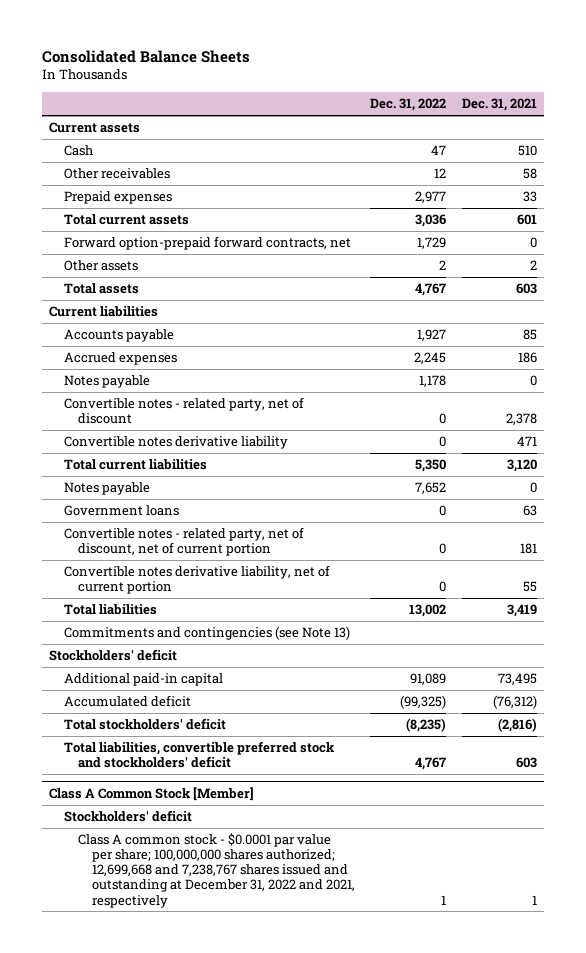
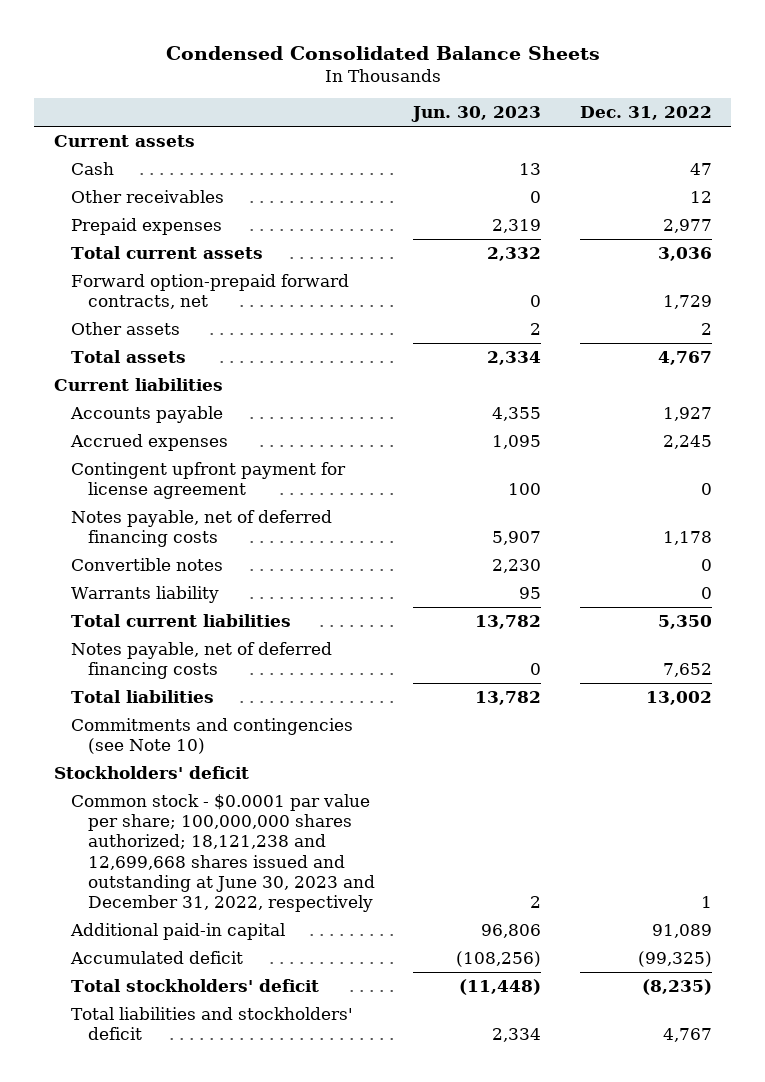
[41,49,250,63] Consolidated Balance Sheets -> [165,45,600,60] Condensed Consolidated Balance Sheets
[461,98,537,112] Dec. 31, 2021 -> none
none -> [411,106,542,123] Jun. 30, 2023
[63,397,304,425] Convertible notes - related party, net of discount -> none
none -> [70,462,346,500] Contingent upfront payment for license agreement
[63,375,150,389] Notes payable -> [70,510,332,548] Notes payable, net of deferred financing costs
[63,436,288,450] Convertible notes derivative liability -> [70,558,223,572] Convertible notes
none -> [70,586,219,604] Warrants liability
[63,505,179,517] Government loans -> none
[63,527,304,557] Convertible notes - related party, net of discount, net of current portion -> none
[63,565,330,595] Convertible notes derivative liability, net of current portion -> none
[63,482,150,496] Notes payable -> [70,642,332,680] Notes payable, net of deferred financing costs
[63,626,350,641] Commitments and contingencies (see Note 13) -> [70,718,353,755] Commitments and contingencies (see Note 10)
none -> [70,794,375,913] Common stock - $0.0001 par value per share; 100,000,000 shares authorized; 18,121,238 and 12,699,668 shares issued and outstanding at June 30, 2023 and December 31, 2022, respectively
[49,786,255,801] Class A Common Stock [Member] -> none
[63,810,192,823] Stockholders' deficit -> none
[77,833,356,908] Class A common stock - $0.0001 par value per share; 100,000,000 shares authorized; 12,699,668 and 7,238,767 shares issued and outstanding at December 31, 2022 and 2021, respectively -> none
[63,741,335,769] Total liabilities, convertible preferred stock and stockholders' deficit -> [70,1007,353,1041] Total liabilities and stockholders' deficit

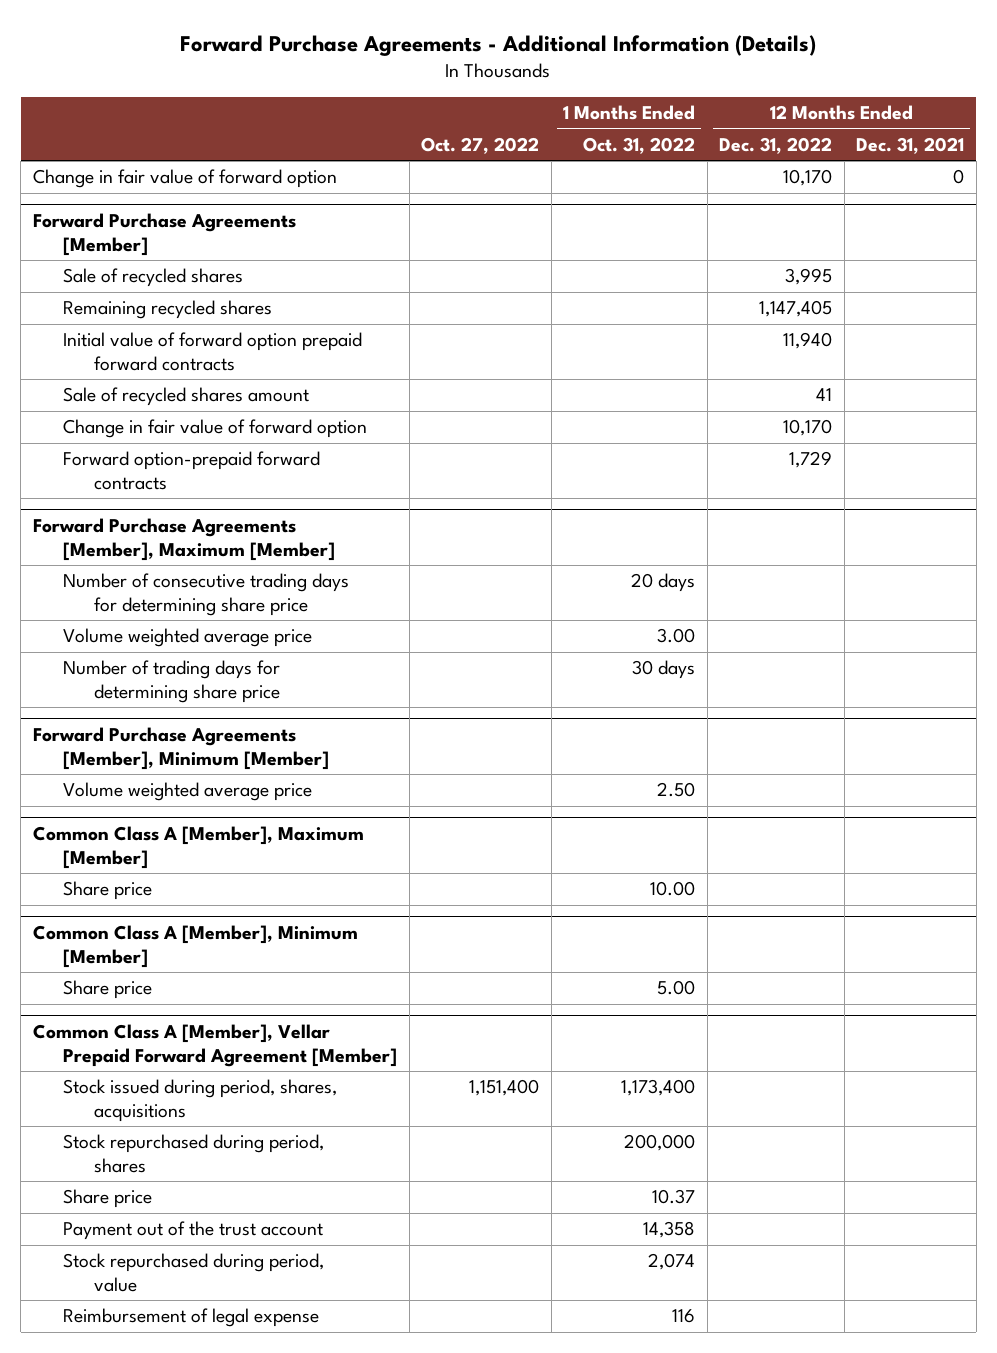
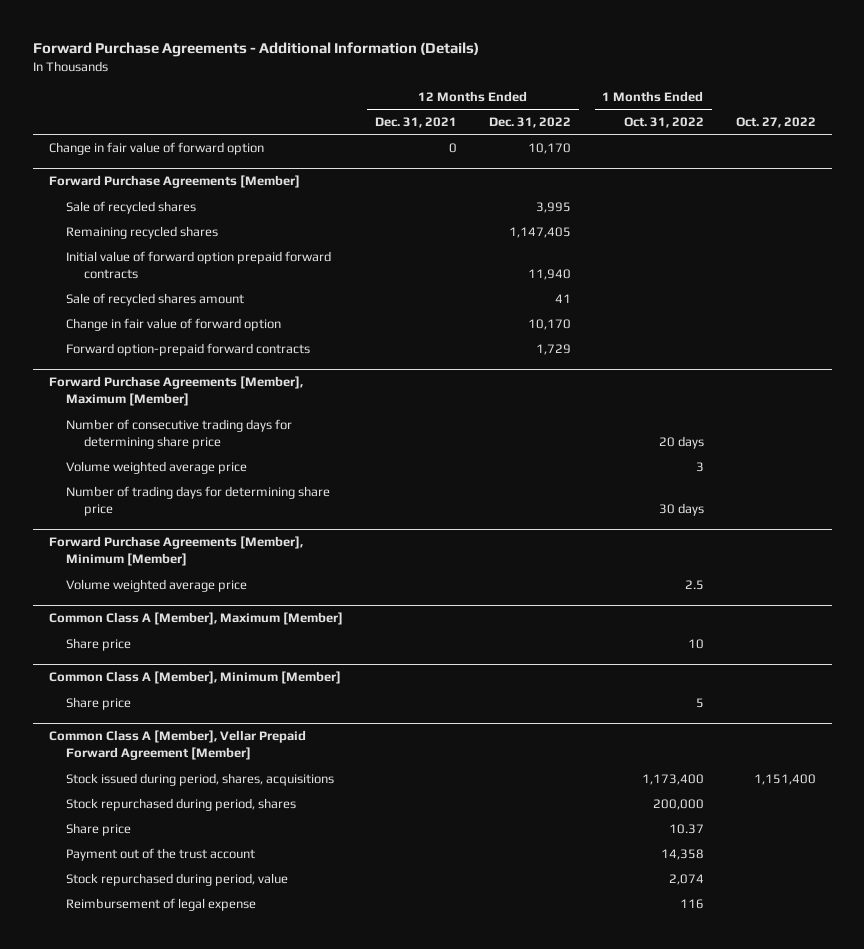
[657,628,696,644] 3.00 -> [695,461,704,472] 3
[657,782,696,798] 2.50 -> [684,579,704,590] 2.5
[650,881,696,897] 10.00 -> [687,638,704,649] 10
[657,980,696,996] 5.00 -> [695,697,704,708] 5

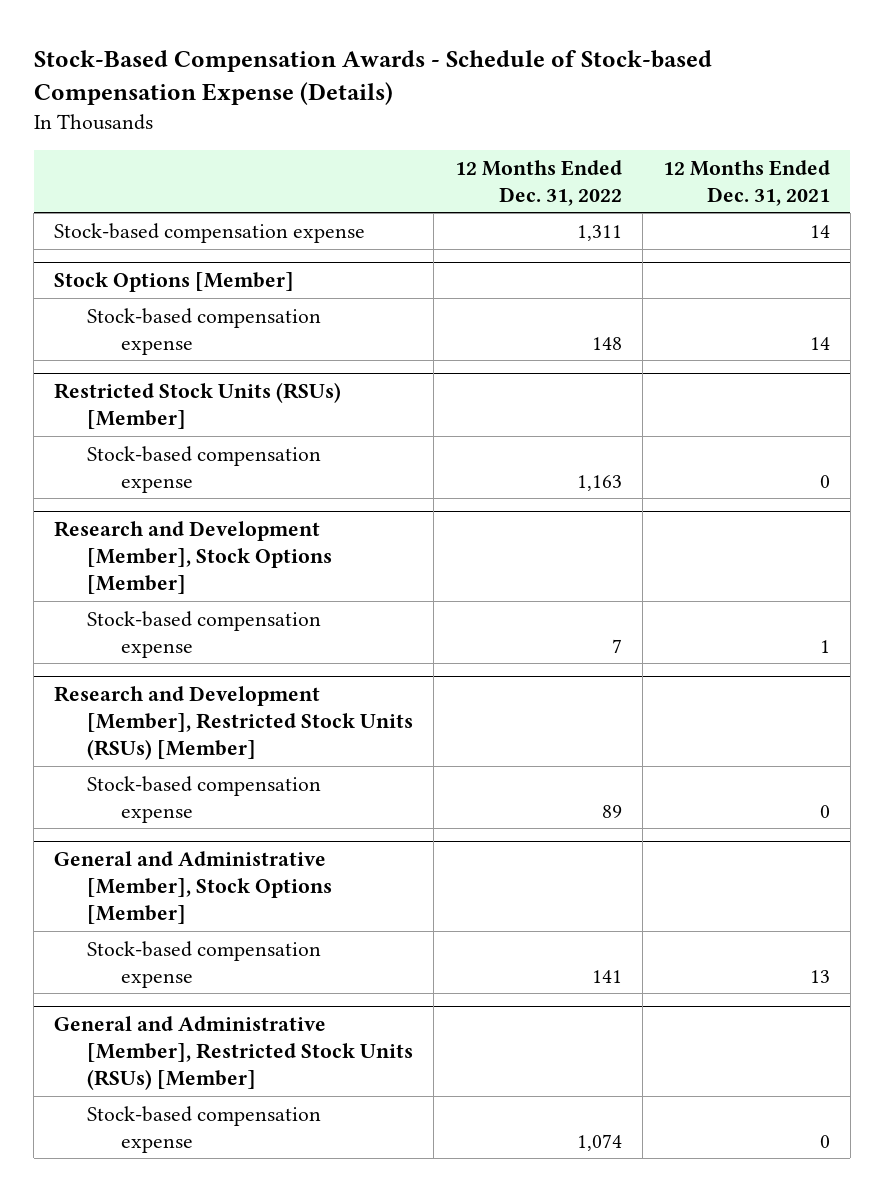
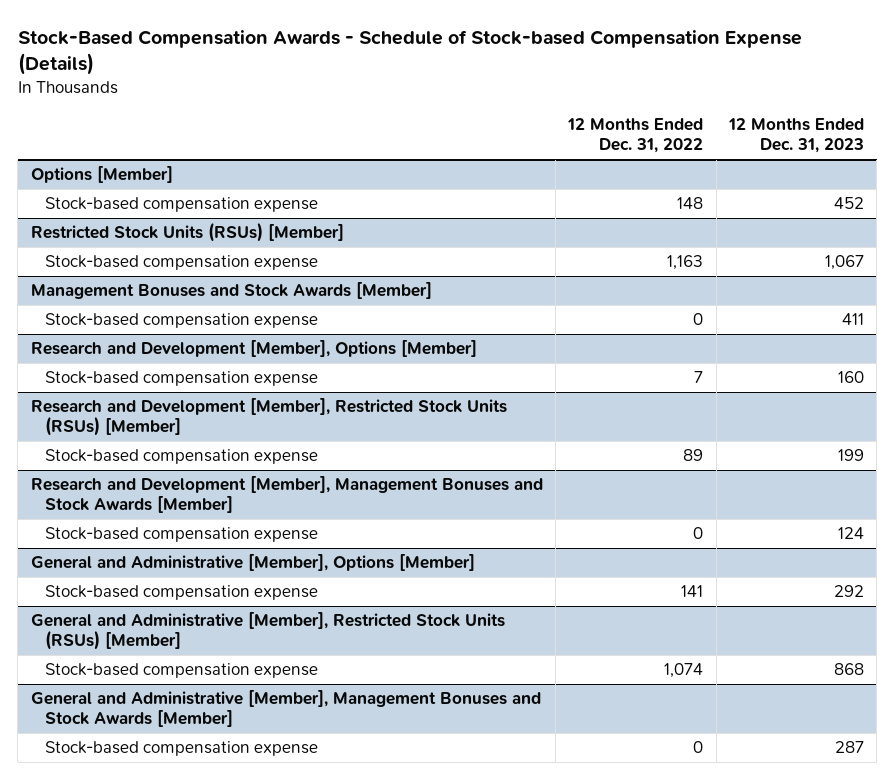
[662,159,830,206] 12 Months Ended Dec. 31, 2021 -> none
none -> [727,118,864,154] 12 Months Ended Dec. 31, 2023
[54,222,366,243] Stock-based compensation expense -> none
[54,272,295,293] Stock Options [Member] -> [30,166,173,184] Options [Member]
none -> [30,282,432,300] Management Bonuses and Stock Awards [Member]
none -> [45,313,319,329] Stock-based compensation expense
[54,521,333,594] Research and Development [Member], Stock Options [Member] -> [30,340,477,358] Research and Development [Member], Options [Member]
none -> [30,476,543,514] Research and Development [Member], Management Bonuses and Stock Awards [Member]
none -> [45,527,319,543] Stock-based compensation expense
[54,851,333,924] General and Administrative [Member], Stock Options [Member] -> [30,554,475,572] General and Administrative [Member], Options [Member]
none -> [30,690,541,728] General and Administrative [Member], Management Bonuses and Stock Awards [Member]
none -> [45,741,319,757] Stock-based compensation expense

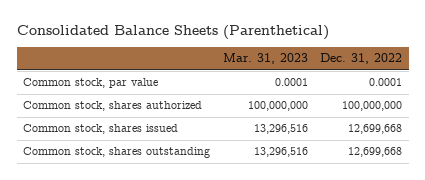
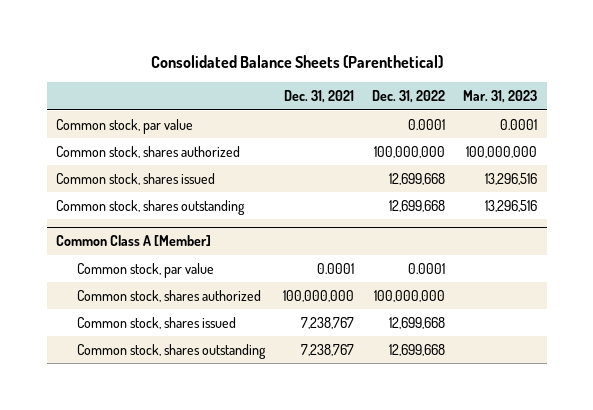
none -> [283,90,354,104] Dec. 31, 2021
none -> [55,235,211,247] Common Class A [Member]
none -> [76,262,214,278] Common stock, par value
none -> [76,289,261,302] Common stock, shares authorized
none -> [76,316,236,329] Common stock, shares issued
none -> [76,343,266,359] Common stock, shares outstanding

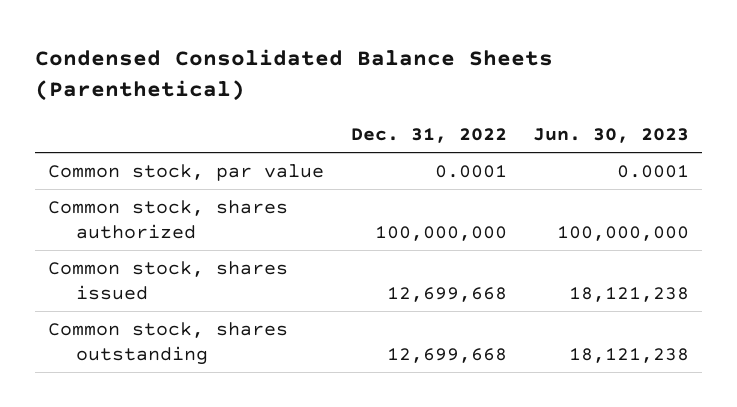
[150,55,443,69] Consolidated Balance Sheets (Parenthetical) -> [34,49,553,102] Condensed Consolidated Balance Sheets (Parenthetical)
[283,90,354,104] Dec. 31, 2021 -> none
[463,90,538,104] Mar. 31, 2023 -> none
none -> [533,127,690,143] Jun. 30, 2023
[55,235,211,247] Common Class A [Member] -> none
[76,262,214,278] Common stock, par value -> none
[76,289,261,302] Common stock, shares authorized -> none
[76,316,236,329] Common stock, shares issued -> none
[76,343,266,359] Common stock, shares outstanding -> none

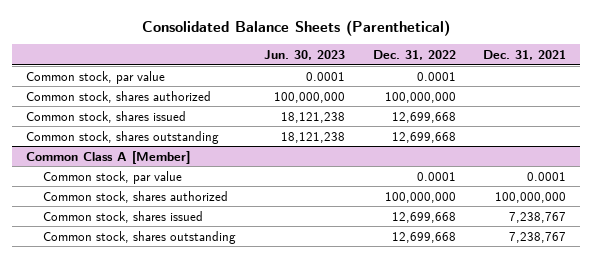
[34,49,553,102] Condensed Consolidated Balance Sheets (Parenthetical) -> [142,19,451,36] Consolidated Balance Sheets (Parenthetical)
none -> [483,50,567,61] Dec. 31, 2021
none -> [25,150,190,164] Common Class A [Member]
none -> [43,170,183,184] Common stock, par value
none -> [43,190,229,203] Common stock, shares authorized
none -> [43,210,204,223] Common stock, shares issued
none -> [43,230,237,244] Common stock, shares outstanding

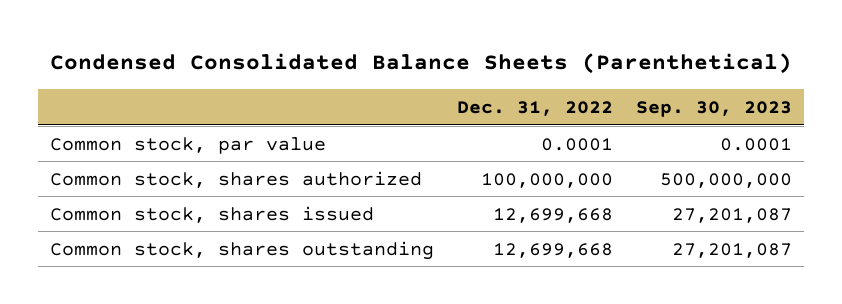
[142,19,451,36] Consolidated Balance Sheets (Parenthetical) -> [49,53,792,75] Condensed Consolidated Balance Sheets (Parenthetical)
[263,50,345,61] Jun. 30, 2023 -> none
[483,50,567,61] Dec. 31, 2021 -> none
none -> [636,100,793,117] Sep. 30, 2023
[25,150,190,164] Common Class A [Member] -> none
[43,170,183,184] Common stock, par value -> none
[43,190,229,203] Common stock, shares authorized -> none
[43,210,204,223] Common stock, shares issued -> none
[43,230,237,244] Common stock, shares outstanding -> none

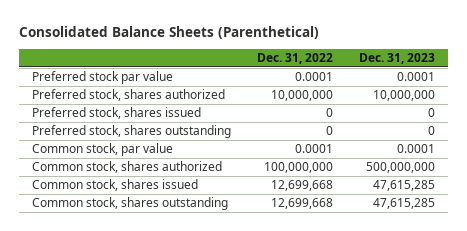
[49,53,792,75] Condensed Consolidated Balance Sheets (Parenthetical) -> [18,26,319,40] Consolidated Balance Sheets (Parenthetical)
[636,100,793,117] Sep. 30, 2023 -> none
none -> [359,53,436,65] Dec. 31, 2023
none -> [32,71,174,85] Preferred stock par value
none -> [32,89,226,102] Preferred stock, shares authorized
none -> [32,107,202,120] Preferred stock, shares issued
none -> [32,125,232,139] Preferred stock, shares outstanding

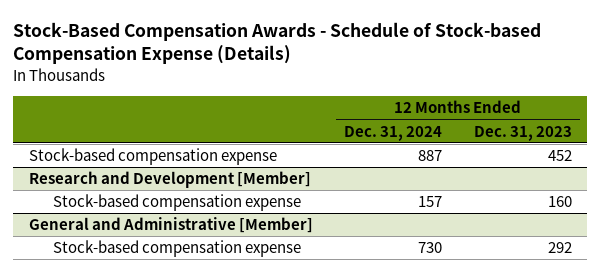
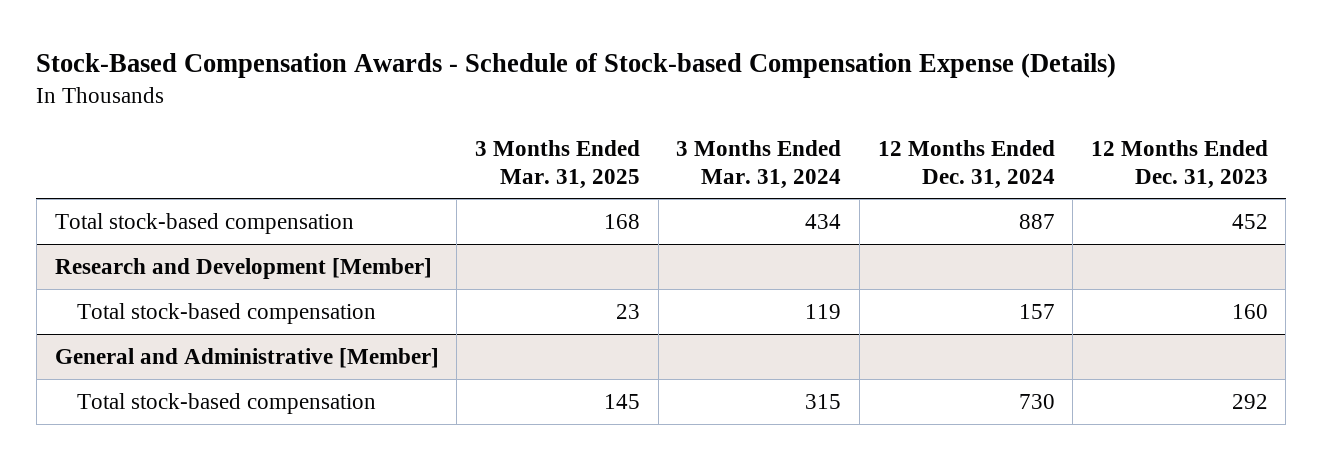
none -> [474,140,640,189] 3 Months Ended Mar. 31, 2025
none -> [676,140,842,189] 3 Months Ended Mar. 31, 2024
[28,148,277,166] Stock-based compensation expense -> [54,212,354,234] Total stock-based compensation
[52,194,301,212] Stock-based compensation expense -> [76,302,376,324] Total stock-based compensation
[52,240,301,258] Stock-based compensation expense -> [76,392,376,414] Total stock-based compensation

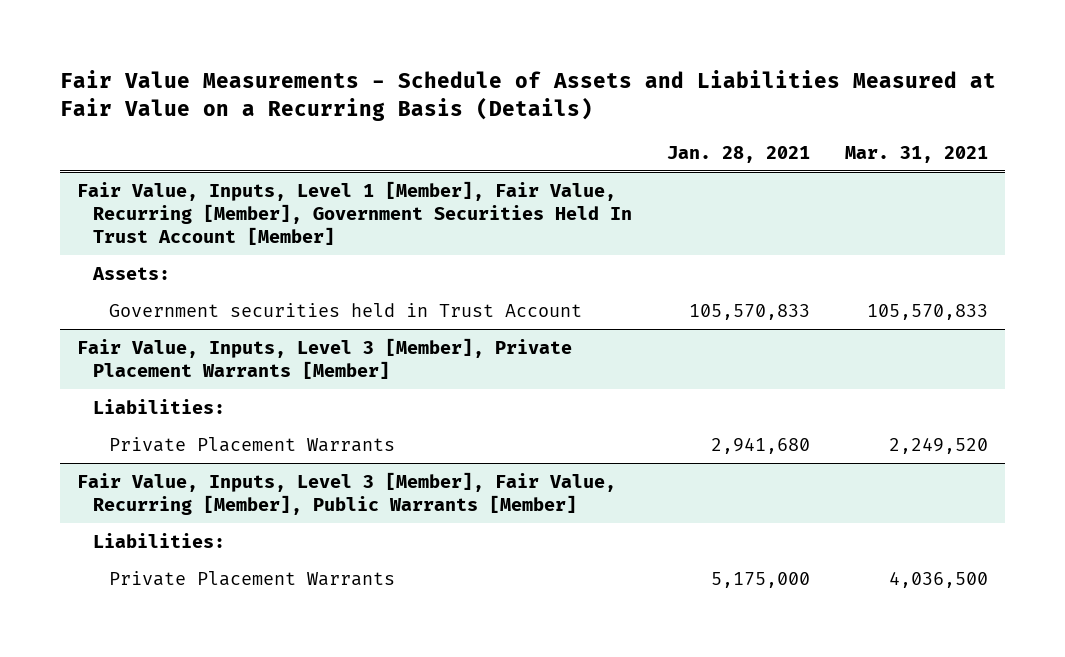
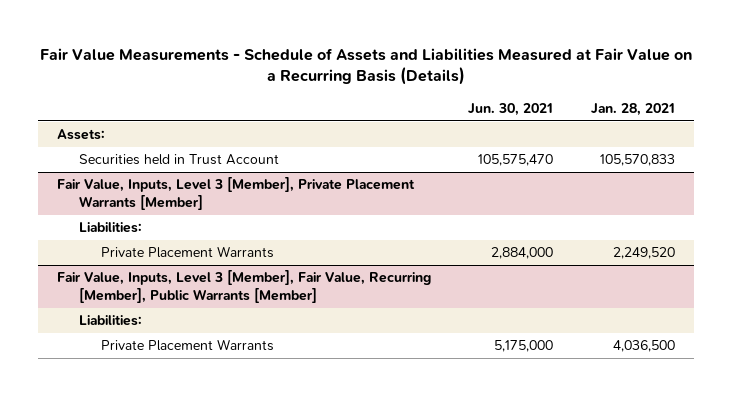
[844,145,988,163] Mar. 31, 2021 -> none
none -> [468,102,554,116] Jun. 30, 2021
[77,180,633,245] Fair Value, Inputs, Level 1 [Member], Fair Value, Recurring [Member], Government Securities Held In Trust Account [Member] -> none
[109,302,583,317] Government securities held in Trust Account -> [78,154,279,166] Securities held in Trust Account
[710,437,810,454] 2,941,680 -> [612,247,675,260] 2,249,520
[710,571,810,588] 5,175,000 -> [612,340,675,353] 4,036,500

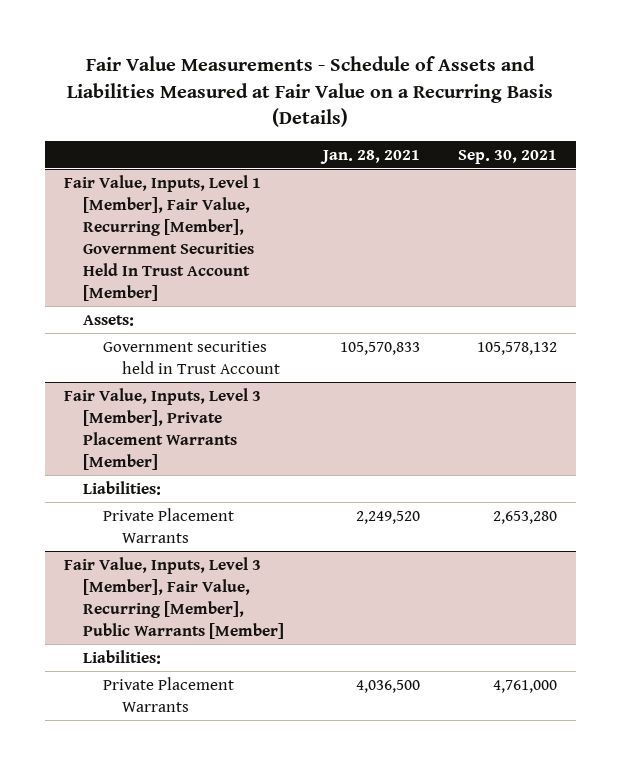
[468,102,554,116] Jun. 30, 2021 -> none
none -> [457,149,557,164] Sep. 30, 2021
none -> [64,174,262,301] Fair Value, Inputs, Level 1 [Member], Fair Value, Recurring [Member], Government Securities Held In Trust Account [Member]
[78,154,279,166] Securities held in Trust Account -> [102,340,280,374] Government securities held in Trust Account

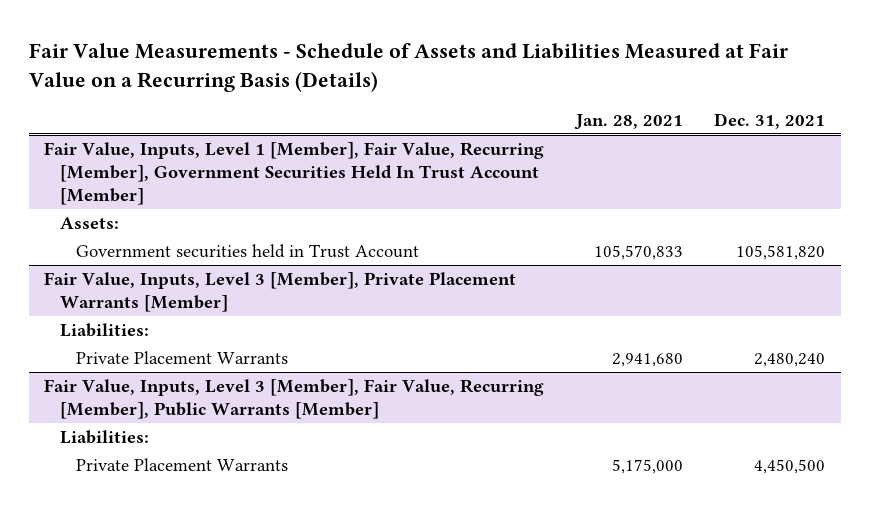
[457,149,557,164] Sep. 30, 2021 -> none
none -> [714,112,826,129] Dec. 31, 2021
[355,510,420,524] 2,249,520 -> [611,353,683,368] 2,941,680
[355,679,420,693] 4,036,500 -> [611,459,683,475] 5,175,000

